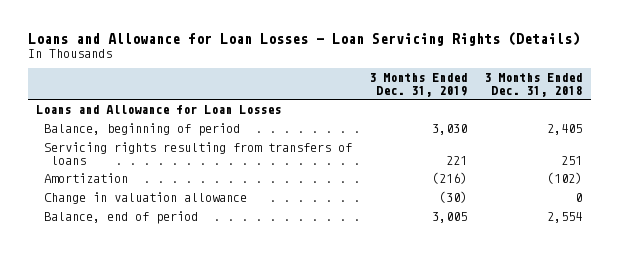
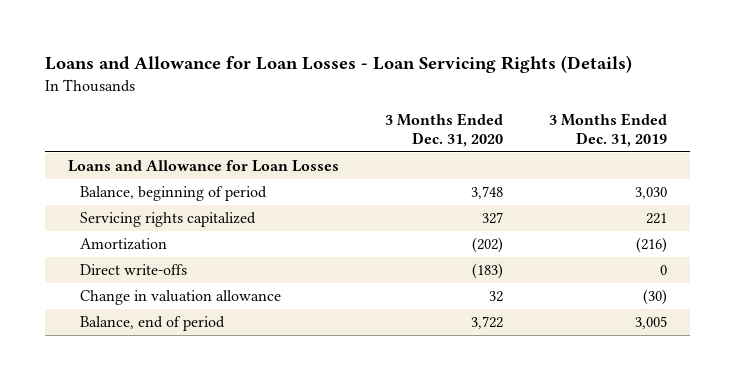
[484,73,583,97] 3 Months Ended Dec. 31, 2018 -> none
none -> [384,113,503,147] 3 Months Ended Dec. 31, 2020
[43,142,352,165] Servicing rights resulting from transfers of loans -> [79,212,256,228] Servicing rights capitalized
none -> [79,264,187,276] Direct write-offs

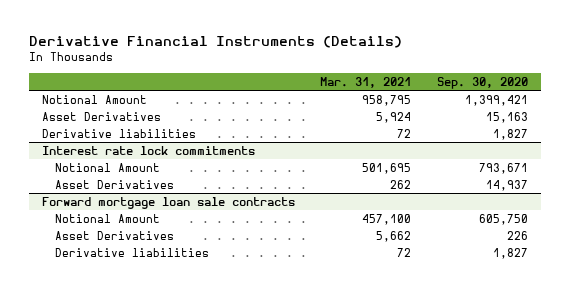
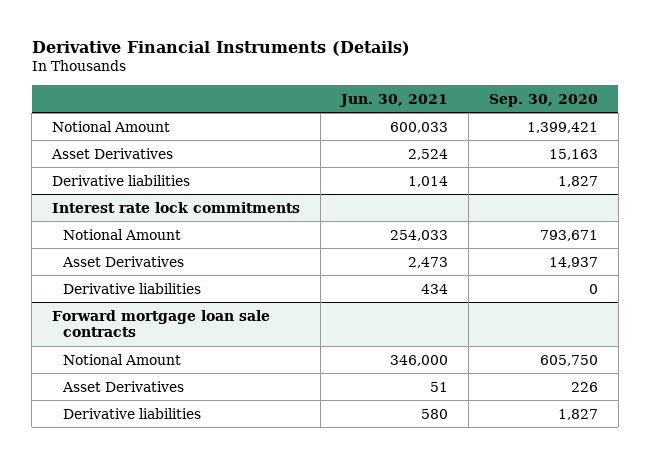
[320,76,412,88] Mar. 31, 2021 -> none
none -> [339,93,449,107] Jun. 30, 2021
none -> [62,282,201,294] Derivative liabilities

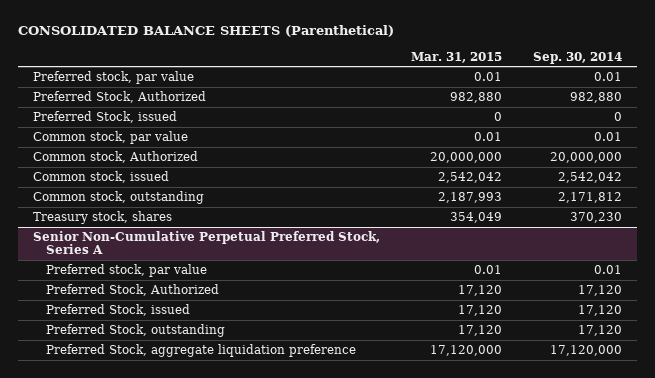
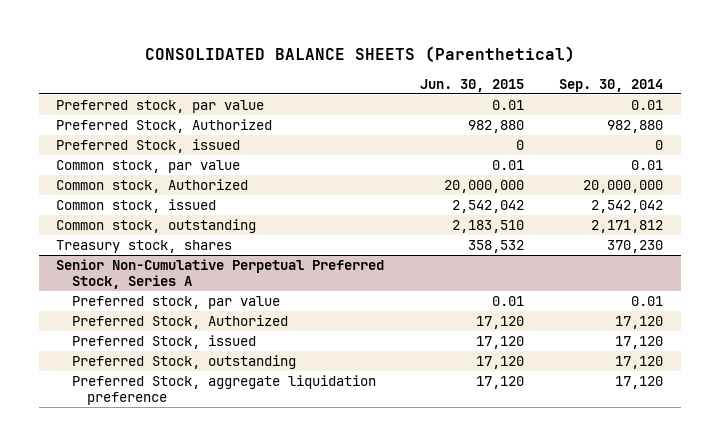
[411,51,503,63] Mar. 31, 2015 -> none
none -> [419,78,524,92] Jun. 30, 2015
[549,344,622,356] 17,120,000 -> [615,375,664,389] 17,120

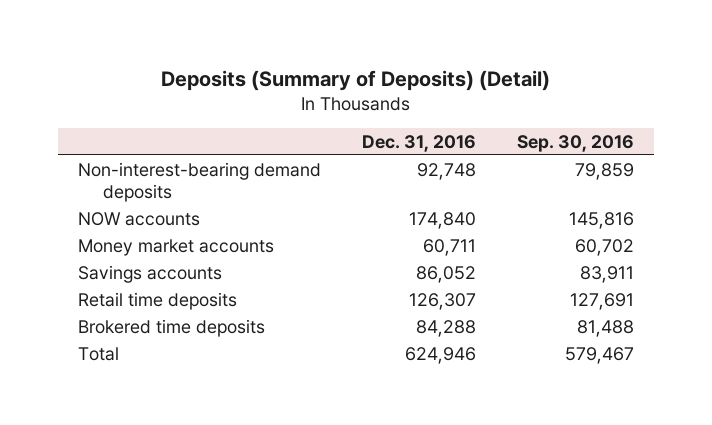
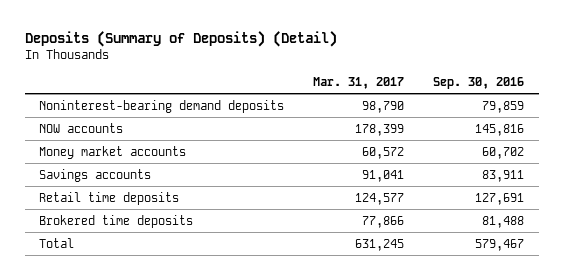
[362,134,477,152] Dec. 31, 2016 -> none
none -> [313,77,405,90] Mar. 31, 2017
[78,161,322,202] Non-interest-bearing demand deposits -> [39,99,285,113] Noninterest-bearing demand deposits

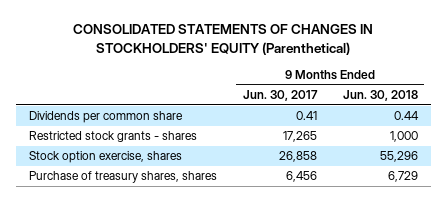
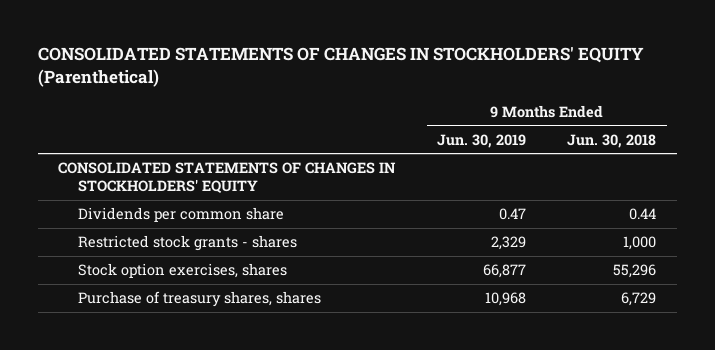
[242,90,318,102] Jun. 30, 2017 -> none
none -> [436,133,526,148] Jun. 30, 2019
none -> [58,162,397,194] CONSOLIDATED STATEMENTS OF CHANGES IN STOCKHOLDERS' EQUITY
[28,151,182,164] Stock option exercise, shares -> [77,263,287,279] Stock option exercises, shares

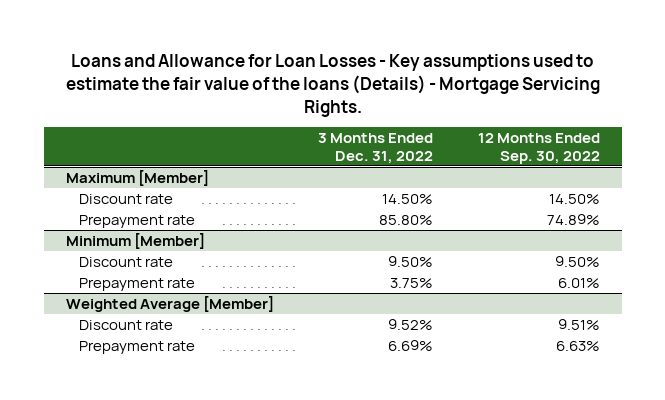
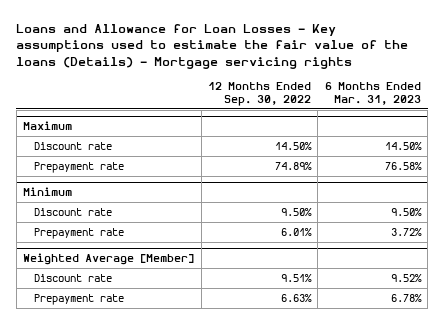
[65,53,600,117] Loans and Allowance for Loan Losses - Key assumptions used to estimate the fair value of the loans (Details) - Mortgage Servicing Rights. -> [16,23,409,69] Loans and Allowance for Loan Losses - Key assumptions used to estimate the fair value of the loans (Details) - Mortgage servicing rights
[318,133,434,164] 3 Months Ended Dec. 31, 2022 -> none
none -> [324,82,421,105] 6 Months Ended Mar. 31, 2023
[65,169,209,186] Maximum [Member] -> [23,121,73,131] Maximum
[65,232,205,249] Minimum [Member] -> [23,187,73,197] Minimum

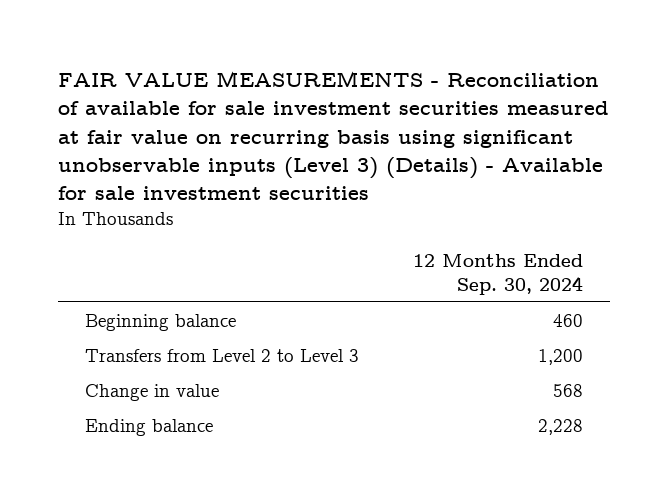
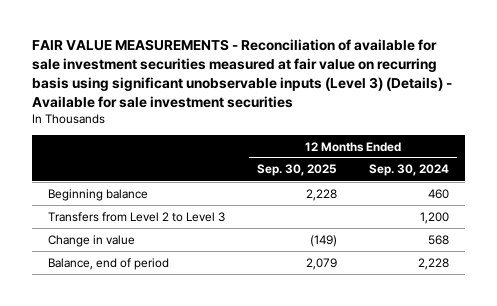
none -> [257,164,338,177] Sep. 30, 2025
[85,418,214,436] Ending balance -> [47,257,169,270] Balance, end of period

